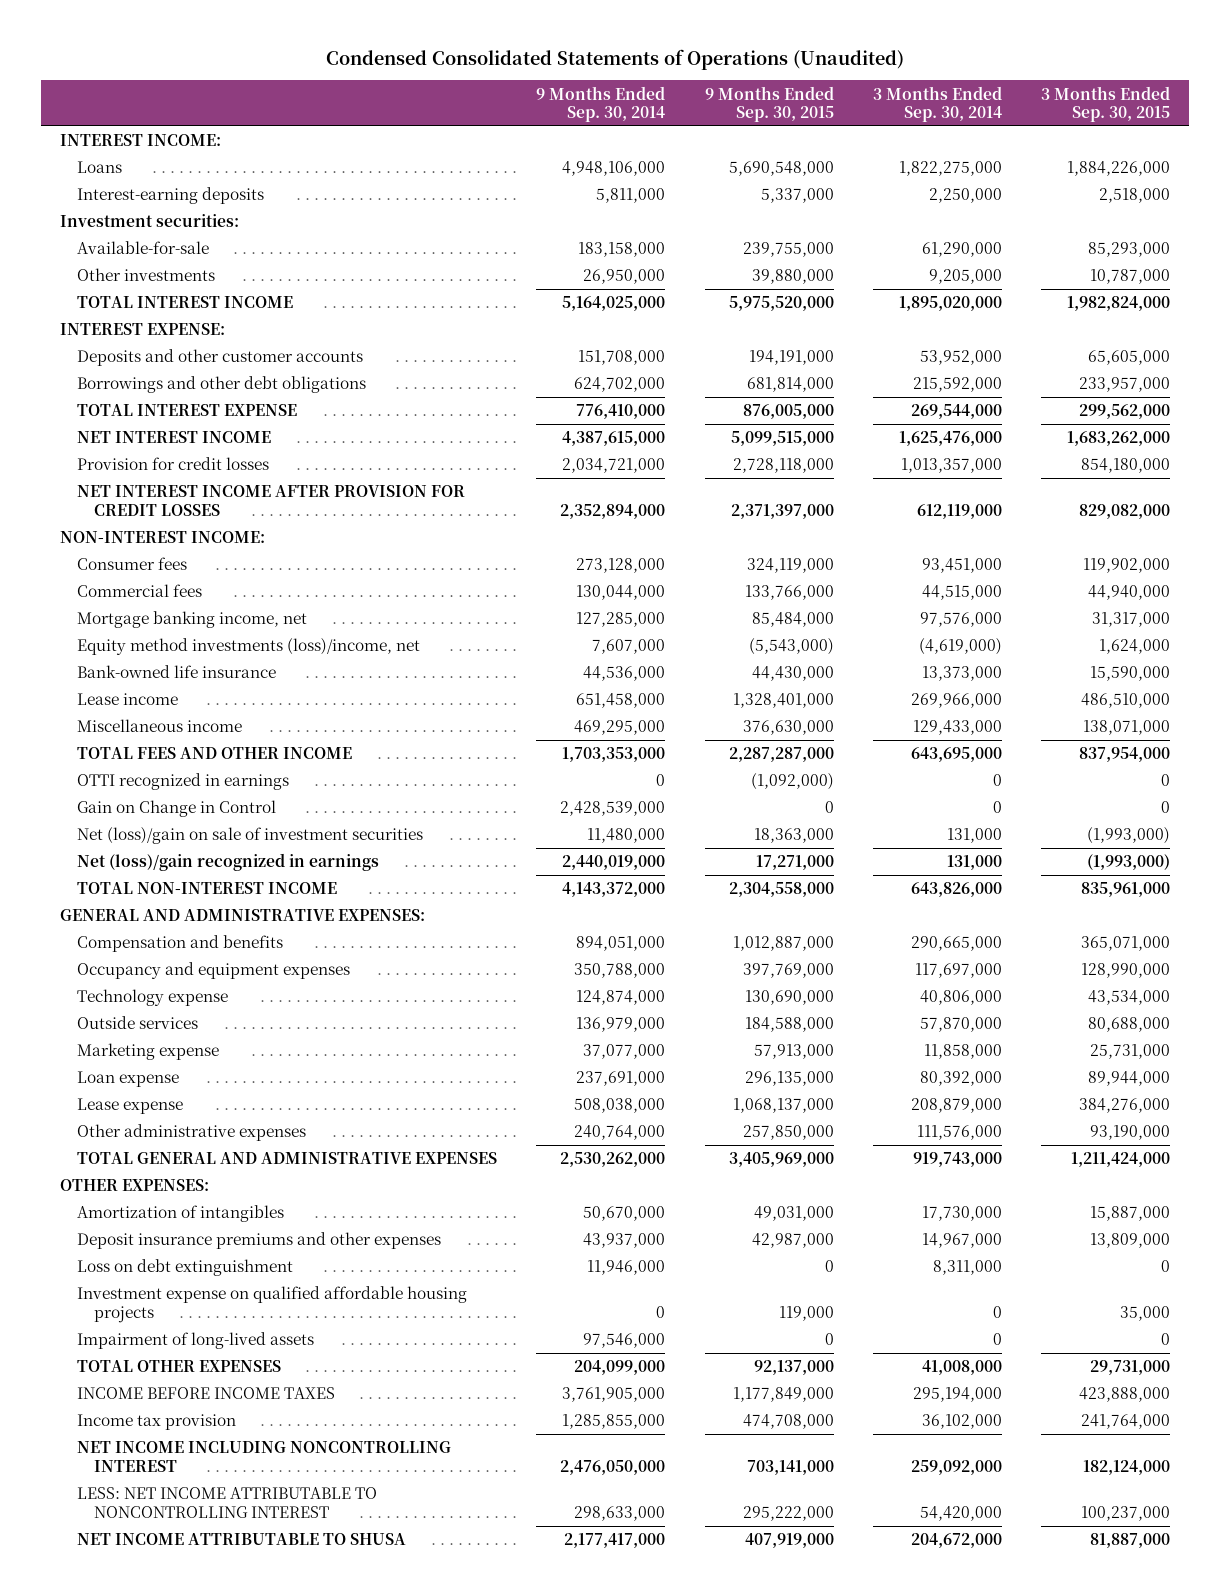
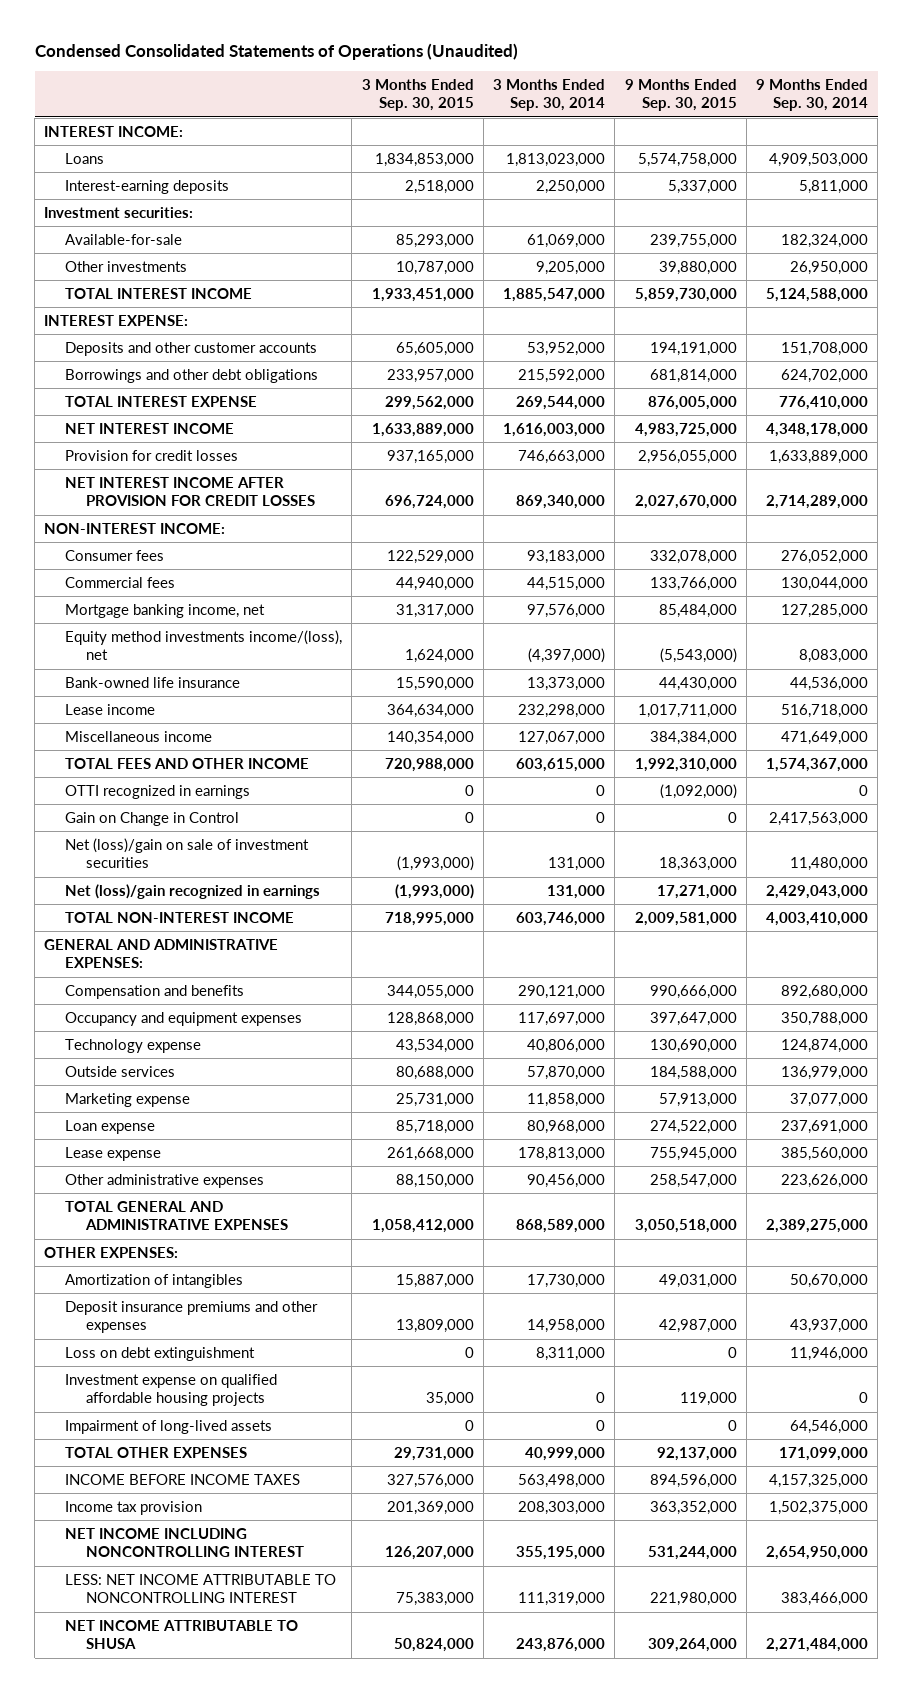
[562,161,666,177] 4,948,106,000 -> [769,152,869,167] 4,909,503,000
[728,161,834,177] 5,690,548,000 -> [637,152,737,167] 5,574,758,000
[898,161,1002,177] 1,822,275,000 -> [506,152,606,167] 1,813,023,000
[1066,161,1170,177] 1,884,226,000 -> [374,152,474,167] 1,834,853,000
[578,242,666,258] 183,158,000 -> [781,233,869,248] 182,324,000
[921,242,1002,258] 61,290,000 -> [527,233,606,248] 61,069,000
[562,296,666,312] 5,164,025,000 -> [766,287,869,302] 5,124,588,000
[728,296,834,312] 5,975,520,000 -> [634,287,737,302] 5,859,730,000
[898,296,1002,312] 1,895,020,000 -> [503,287,606,302] 1,885,547,000
[1066,296,1170,312] 1,982,824,000 -> [371,287,474,302] 1,933,451,000
[562,431,666,447] 4,387,615,000 -> [766,422,869,437] 4,348,178,000
[730,431,834,447] 5,099,515,000 -> [634,422,737,437] 4,983,725,000
[898,431,1002,447] 1,625,476,000 -> [503,422,606,437] 1,616,003,000
[1066,431,1170,447] 1,683,262,000 -> [371,422,474,437] 1,633,889,000
[562,458,666,474] 2,034,721,000 -> [769,449,869,464] 1,633,889,000
[732,458,834,474] 2,728,118,000 -> [637,449,737,464] 2,956,055,000
[900,458,1002,474] 1,013,357,000 -> [518,449,606,464] 746,663,000
[1080,458,1170,474] 854,180,000 -> [386,449,474,464] 937,165,000
[560,503,666,519] 2,352,894,000 -> [766,495,869,510] 2,714,289,000
[730,503,834,519] 2,371,397,000 -> [634,495,737,510] 2,027,670,000
[916,503,1002,519] 612,119,000 -> [516,495,606,510] 869,340,000
[1078,503,1170,519] 829,082,000 -> [384,495,474,510] 696,724,000
[576,558,666,574] 273,128,000 -> [781,549,869,564] 276,052,000
[746,558,834,574] 324,119,000 -> [649,549,737,564] 332,078,000
[921,558,1002,574] 93,451,000 -> [527,549,606,564] 93,183,000
[1082,558,1170,574] 119,902,000 -> [386,549,474,564] 122,529,000
[77,638,421,656] Equity method investments (loss)/income, net -> [64,629,342,661] Equity method investments income/(loss), net
[592,639,666,655] 7,607,000 -> [799,649,869,664] 8,083,000
[918,638,1002,656] (4,619,000) -> [528,648,606,664] (4,397,000)
[576,693,666,709] 651,458,000 -> [781,703,869,718] 516,718,000
[732,693,834,709] 1,328,401,000 -> [637,703,737,718] 1,017,711,000
[910,693,1002,709] 269,966,000 -> [518,703,606,718] 232,298,000
[1080,693,1170,709] 486,510,000 -> [386,703,474,718] 364,634,000
[574,720,666,736] 469,295,000 -> [781,730,869,745] 471,649,000
[742,720,834,736] 376,630,000 -> [649,730,737,745] 384,384,000
[912,720,1002,736] 129,433,000 -> [518,730,606,745] 127,067,000
[1082,720,1170,736] 138,071,000 -> [386,730,474,745] 140,354,000
[562,747,666,763] 1,703,353,000 -> [766,757,869,772] 1,574,367,000
[728,747,834,763] 2,287,287,000 -> [634,757,737,772] 1,992,310,000
[910,747,1002,763] 643,695,000 -> [516,757,606,772] 603,615,000
[1078,747,1170,763] 837,954,000 -> [384,757,474,772] 720,988,000
[560,801,666,817] 2,428,539,000 -> [769,811,869,826] 2,417,563,000
[562,855,666,871] 2,440,019,000 -> [766,884,869,899] 2,429,043,000
[562,882,666,898] 4,143,372,000 -> [766,911,869,926] 4,003,410,000
[728,882,834,898] 2,304,558,000 -> [634,911,737,926] 2,009,581,000
[910,882,1002,898] 643,826,000 -> [516,911,606,926] 603,746,000
[1080,882,1170,898] 835,961,000 -> [384,911,474,926] 718,995,000
[576,936,666,952] 894,051,000 -> [781,984,869,999] 892,680,000
[732,936,834,952] 1,012,887,000 -> [649,984,737,999] 990,666,000
[910,936,1002,952] 290,665,000 -> [518,984,606,999] 290,121,000
[1080,936,1170,952] 365,071,000 -> [386,984,474,999] 344,055,000
[742,963,834,979] 397,769,000 -> [649,1011,737,1026] 397,647,000
[1080,963,1170,979] 128,990,000 -> [386,1011,474,1026] 128,868,000
[744,1071,834,1087] 296,135,000 -> [649,1119,737,1134] 274,522,000
[919,1071,1002,1087] 80,392,000 -> [527,1119,606,1134] 80,968,000
[1087,1071,1170,1087] 89,944,000 -> [395,1119,474,1134] 85,718,000
[574,1098,666,1114] 508,038,000 -> [781,1146,869,1161] 385,560,000
[732,1098,834,1114] 1,068,137,000 -> [649,1146,737,1161] 755,945,000
[910,1098,1002,1114] 208,879,000 -> [518,1146,606,1161] 178,813,000
[1078,1098,1170,1114] 384,276,000 -> [386,1146,474,1161] 261,668,000
[574,1125,666,1141] 240,764,000 -> [781,1173,869,1188] 223,626,000
[742,1125,834,1141] 257,850,000 -> [649,1173,737,1188] 258,547,000
[916,1125,1002,1141] 111,576,000 -> [527,1173,606,1188] 90,456,000
[1089,1125,1170,1141] 93,190,000 -> [395,1173,474,1188] 88,150,000
[560,1152,666,1168] 2,530,262,000 -> [766,1219,869,1234] 2,389,275,000
[728,1152,834,1168] 3,405,969,000 -> [634,1219,737,1234] 3,050,518,000
[912,1152,1002,1168] 919,743,000 -> [516,1219,606,1234] 868,589,000
[1070,1152,1170,1168] 1,211,424,000 -> [371,1219,474,1234] 1,058,412,000
[921,1233,1002,1249] 14,967,000 -> [527,1319,606,1334] 14,958,000
[583,1333,666,1349] 97,546,000 -> [790,1419,869,1434] 64,546,000
[574,1360,666,1376] 204,099,000 -> [779,1446,869,1461] 171,099,000
[921,1360,1002,1376] 41,008,000 -> [525,1446,606,1461] 40,999,000
[562,1387,666,1403] 3,761,905,000 -> [769,1473,869,1488] 4,157,325,000
[732,1387,834,1403] 1,177,849,000 -> [649,1473,737,1488] 894,596,000
[912,1387,1002,1403] 295,194,000 -> [518,1473,606,1488] 563,498,000
[1078,1387,1170,1403] 423,888,000 -> [386,1473,474,1488] 327,576,000
[562,1414,666,1430] 1,285,855,000 -> [769,1500,869,1515] 1,502,375,000
[742,1414,834,1430] 474,708,000 -> [649,1500,737,1515] 363,352,000
[921,1414,1002,1430] 36,102,000 -> [518,1500,606,1515] 208,303,000
[1080,1414,1170,1430] 241,764,000 -> [386,1500,474,1515] 201,369,000
[560,1459,666,1475] 2,476,050,000 -> [766,1546,869,1561] 2,654,950,000
[746,1459,834,1475] 703,141,000 -> [647,1546,737,1561] 531,244,000
[910,1459,1002,1475] 259,092,000 -> [516,1546,606,1561] 355,195,000
[1082,1459,1170,1475] 182,124,000 -> [384,1546,474,1561] 126,207,000
[574,1505,666,1521] 298,633,000 -> [781,1592,869,1607] 383,466,000
[742,1505,834,1521] 295,222,000 -> [649,1592,737,1607] 221,980,000
[919,1505,1002,1521] 54,420,000 -> [518,1592,606,1607] 111,319,000
[1080,1505,1170,1521] 100,237,000 -> [395,1592,474,1607] 75,383,000
[564,1533,666,1549] 2,177,417,000 -> [766,1638,869,1653] 2,271,484,000
[744,1533,834,1549] 407,919,000 -> [647,1638,737,1653] 309,264,000
[910,1533,1002,1549] 204,672,000 -> [516,1638,606,1653] 243,876,000
[1089,1533,1170,1549] 81,887,000 -> [393,1638,474,1653] 50,824,000

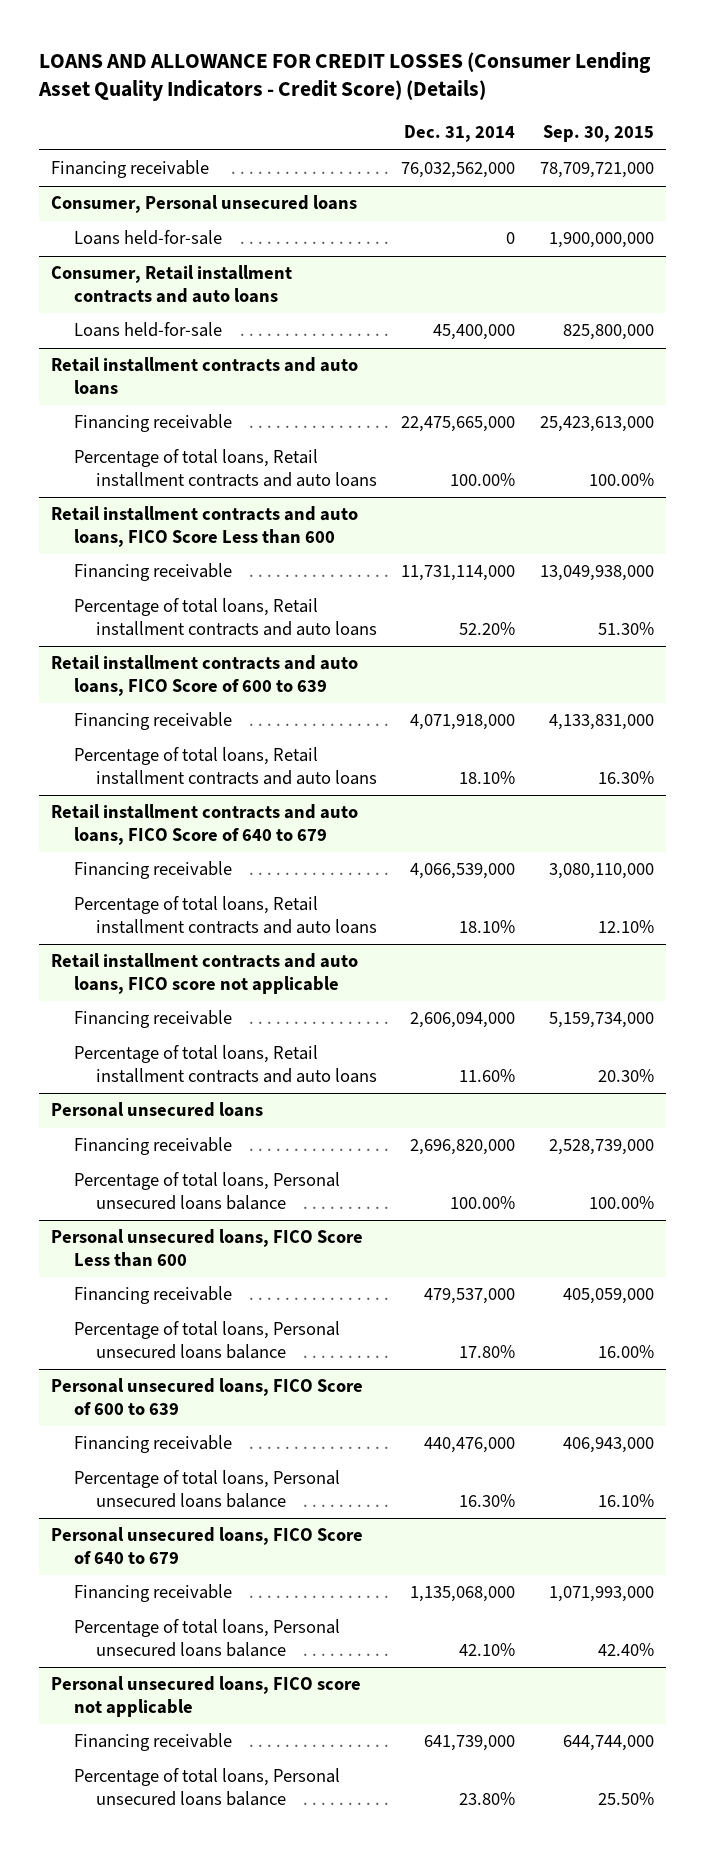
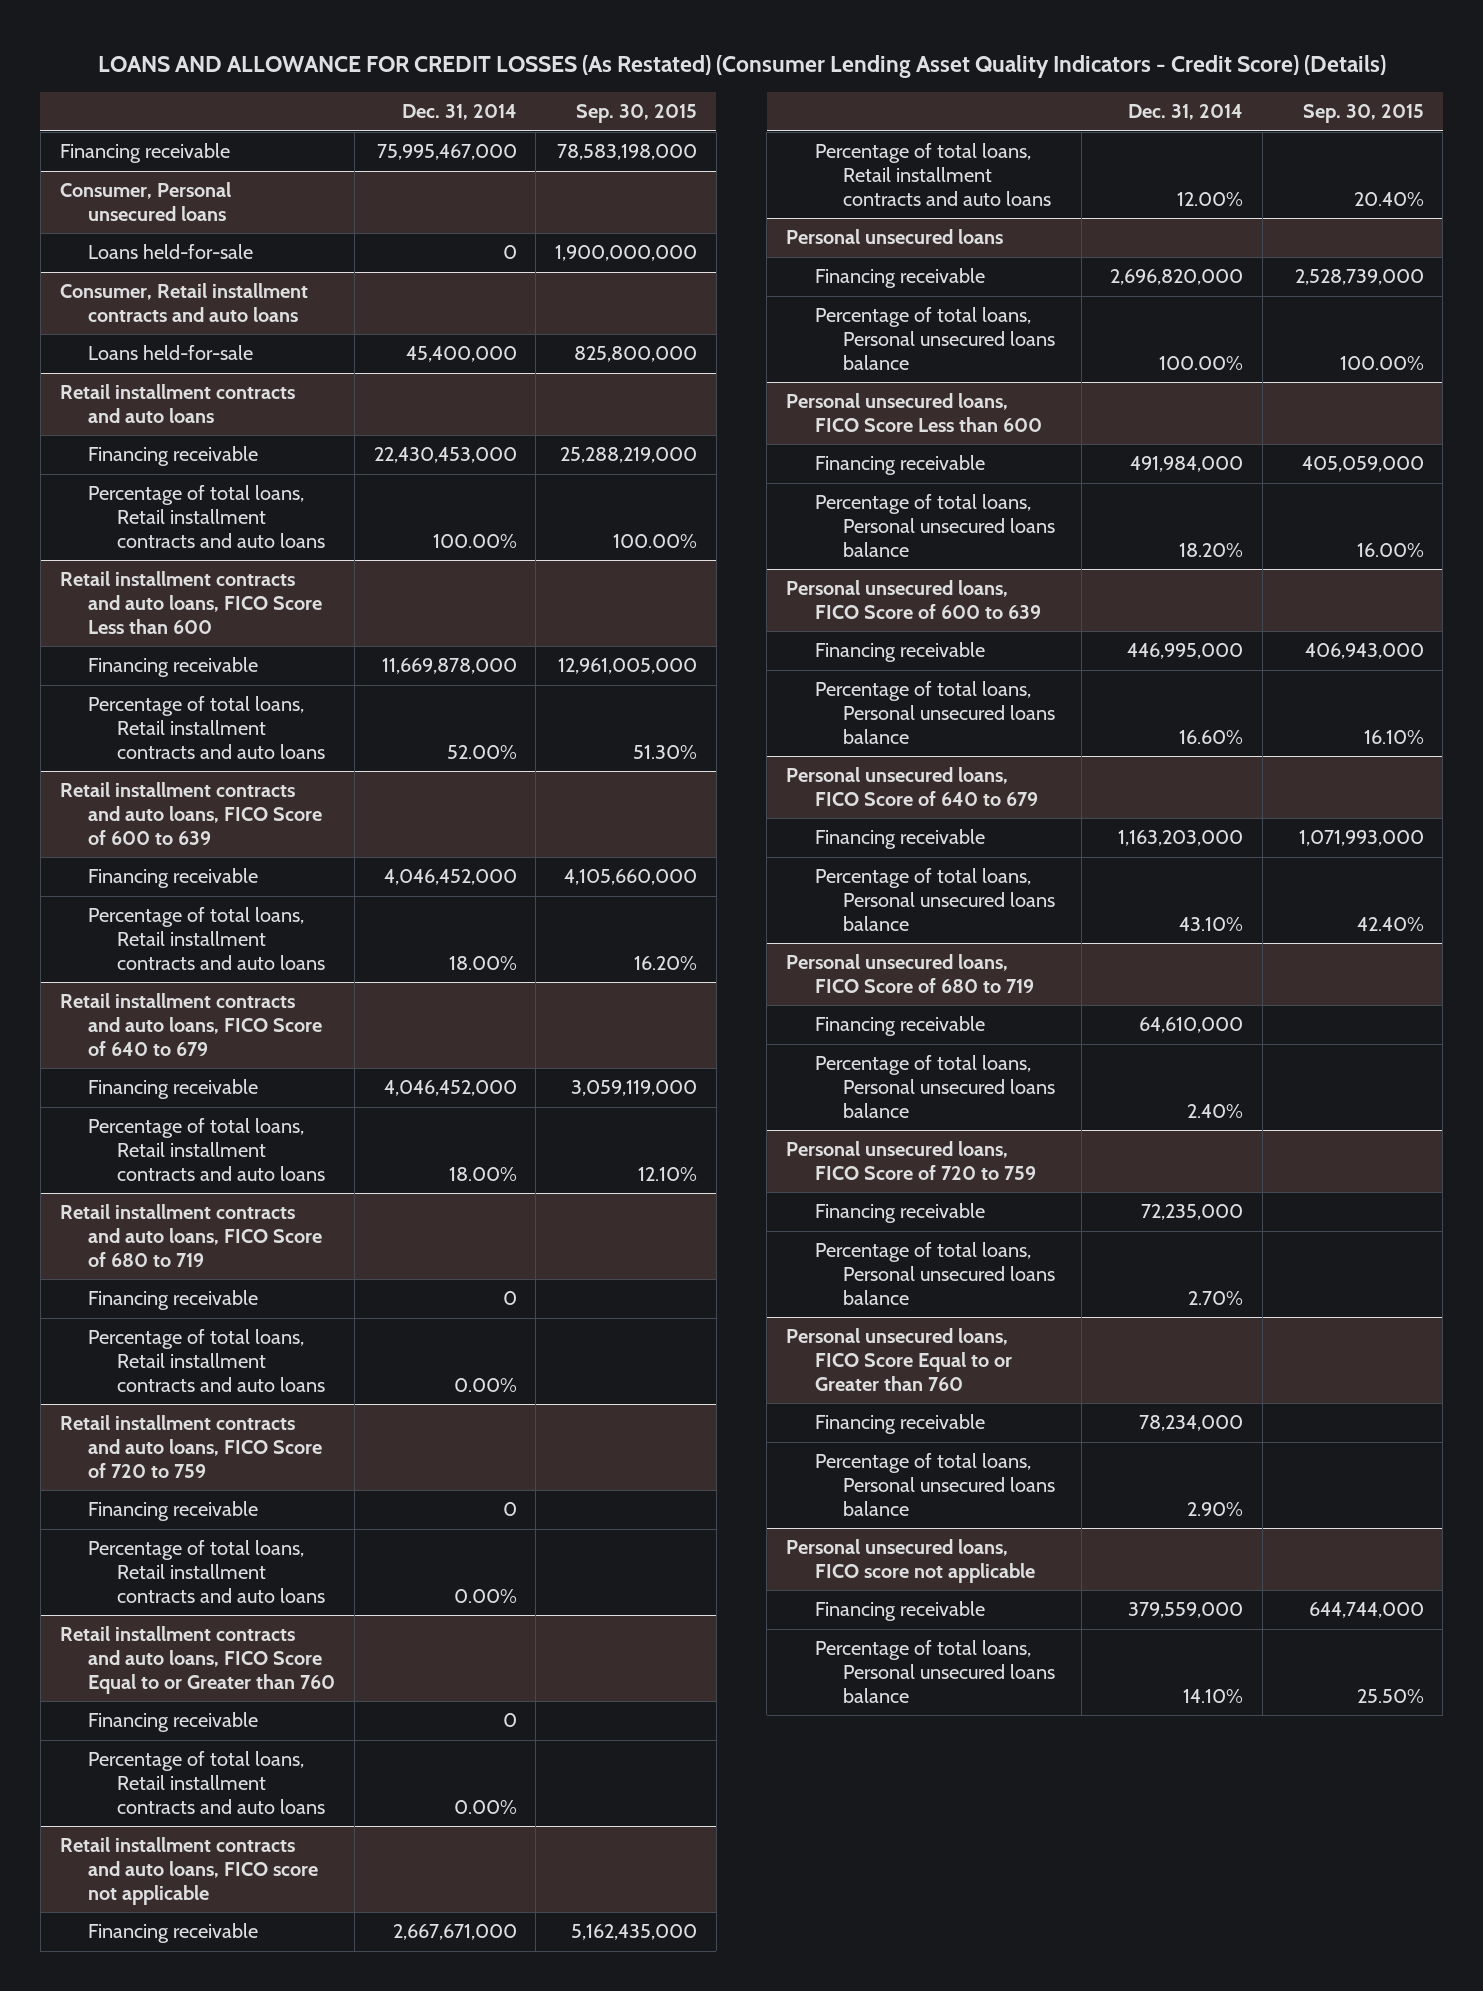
[37,51,651,102] LOANS AND ALLOWANCE FOR CREDIT LOSSES (Consumer Lending Asset Quality Indicators - Credit Score) (Details) -> [97,54,1386,78] LOANS AND ALLOWANCE FOR CREDIT LOSSES (As Restated) (Consumer Lending Asset Quality Indicators - Credit Score) (Details)
[401,162,516,179] 76,032,562,000 -> [376,144,517,161] 75,995,467,000
[539,162,654,179] 78,709,721,000 -> [557,144,698,161] 78,583,198,000
[401,416,516,433] 22,475,665,000 -> [373,447,517,464] 22,430,453,000
[539,416,654,433] 25,423,613,000 -> [560,447,698,464] 25,288,219,000
[401,565,516,582] 11,731,114,000 -> [381,658,517,675] 11,669,878,000
[539,565,654,582] 13,049,938,000 -> [558,658,698,675] 12,961,005,000
[459,621,516,635] 52.20% -> [446,744,517,759] 52.00%
[410,714,516,731] 4,071,918,000 -> [383,869,517,886] 4,046,452,000
[548,714,654,731] 4,133,831,000 -> [564,869,698,886] 4,105,660,000
[459,770,516,784] 18.10% -> [448,955,517,970] 18.00%
[597,770,654,784] 16.30% -> [634,955,698,970] 16.20%
[410,863,516,880] 4,066,539,000 -> [383,1080,517,1097] 4,046,452,000
[548,863,654,880] 3,080,110,000 -> [571,1080,698,1097] 3,059,119,000
[459,919,516,933] 18.10% -> [448,1166,517,1181] 18.00%
none -> [59,1204,323,1267] Retail installment contracts and auto loans, FICO Score of 680 to 719
none -> [88,1290,259,1311] Financing receivable
none -> [88,1329,325,1392] Percentage of total loans, Retail installment contracts and auto loans
none -> [59,1415,323,1478] Retail installment contracts and auto loans, FICO Score of 720 to 759
none -> [88,1501,259,1522] Financing receivable
none -> [88,1540,325,1603] Percentage of total loans, Retail installment contracts and auto loans
none -> [59,1626,336,1694] Retail installment contracts and auto loans, FICO Score Equal to or Greater than 760
none -> [88,1712,259,1733] Financing receivable
none -> [88,1751,325,1814] Percentage of total loans, Retail installment contracts and auto loans
[410,1012,516,1029] 2,606,094,000 -> [392,1924,517,1941] 2,667,671,000
[548,1012,654,1029] 5,159,734,000 -> [571,1924,698,1941] 5,162,435,000
[459,1068,516,1082] 11.60% -> [1177,191,1244,206] 12.00%
[597,1068,654,1082] 20.30% -> [1353,191,1424,206] 20.40%
[424,1288,516,1305] 479,537,000 -> [1130,456,1244,473] 491,984,000
[459,1344,516,1358] 17.80% -> [1179,542,1244,557] 18.20%
[424,1437,516,1454] 440,476,000 -> [1127,643,1244,660] 446,995,000
[459,1493,516,1507] 16.30% -> [1179,729,1244,744] 16.60%
[410,1586,516,1603] 1,135,068,000 -> [1118,830,1244,847] 1,163,203,000
[459,1642,516,1656] 42.10% -> [1179,916,1244,931] 43.10%
none -> [786,954,1034,994] Personal unsecured loans, FICO Score of 680 to 719
none -> [814,1016,985,1037] Financing receivable
none -> [814,1055,1056,1118] Percentage of total loans, Personal unsecured loans balance
none -> [786,1141,1036,1181] Personal unsecured loans, FICO Score of 720 to 759
none -> [814,1203,985,1224] Financing receivable
none -> [814,1242,1056,1305] Percentage of total loans, Personal unsecured loans balance
none -> [786,1328,1012,1391] Personal unsecured loans, FICO Score Equal to or Greater than 760
none -> [814,1414,985,1435] Financing receivable
none -> [814,1453,1056,1516] Percentage of total loans, Personal unsecured loans balance
[424,1735,516,1752] 641,739,000 -> [1128,1602,1244,1619] 379,559,000
[459,1791,516,1805] 23.80% -> [1183,1688,1244,1703] 14.10%

